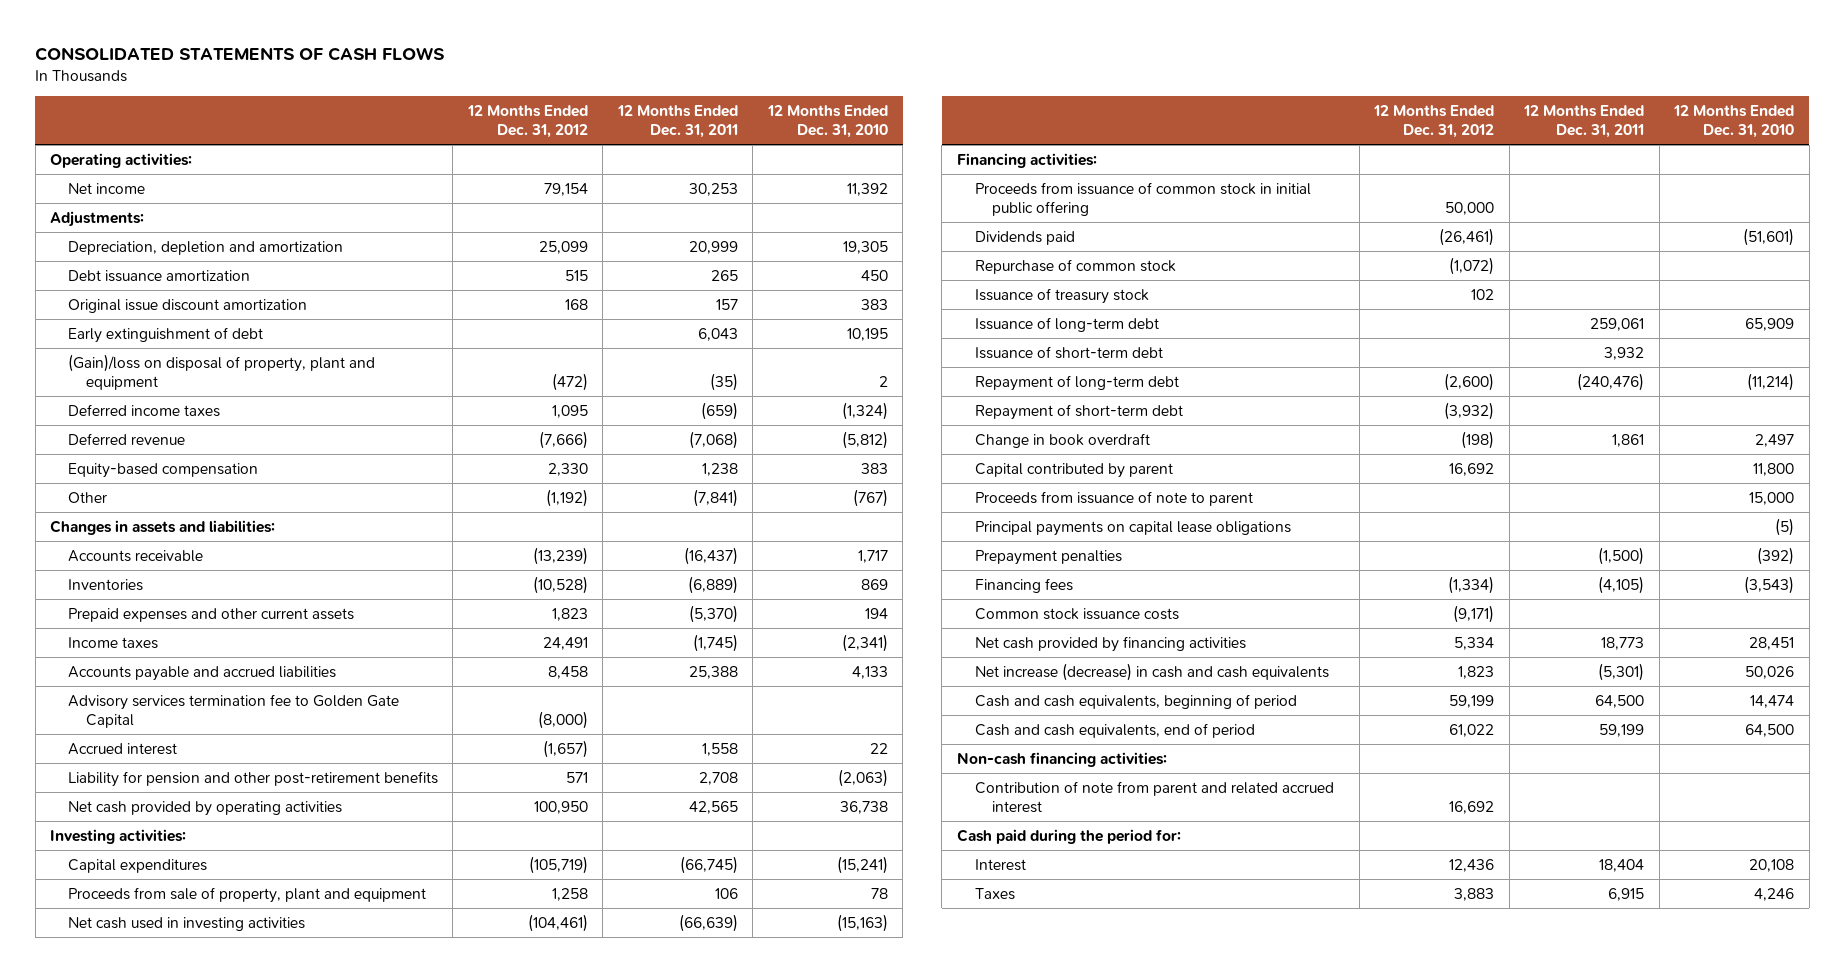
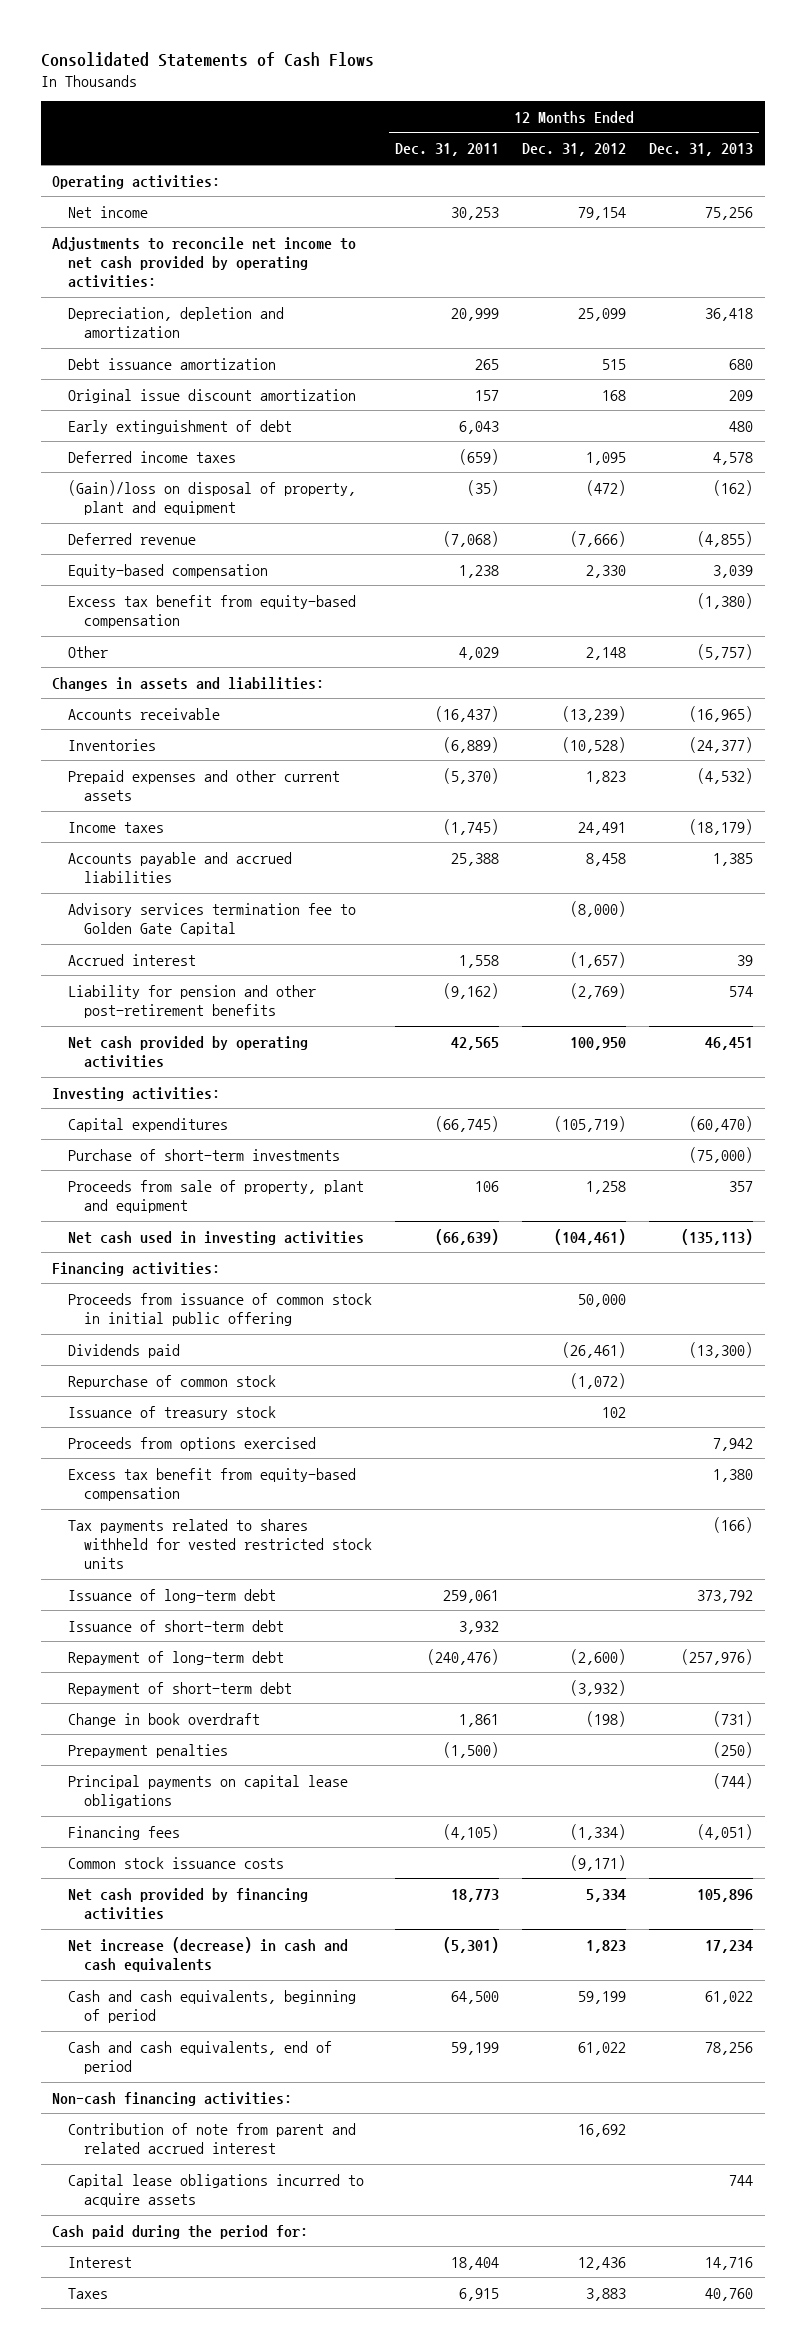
[35,46,446,61] CONSOLIDATED STATEMENTS OF CASH FLOWS -> [40,51,374,67] Consolidated Statements of Cash Flows
[766,104,888,139] 12 Months Ended Dec. 31, 2010 -> none
none -> [649,143,754,157] Dec. 31, 2013
[50,210,145,227] Adjustments: -> none
none -> [52,236,357,288] Adjustments to reconcile net income to net cash provided by operating activities:
[68,353,376,391] (Gain)/loss on disposal of property, plant and equipment -> [68,479,357,515] (Gain)/loss on disposal of property, plant and equipment
none -> [68,594,357,628] Excess tax benefit from equity-based compensation
[545,488,588,507] (1,192) -> [586,646,627,660] 2,148
[692,488,738,507] (7,841) -> [459,646,500,660] 4,029
[565,771,588,783] 571 -> [570,982,627,999] (2,769)
[698,771,738,785] 2,708 -> [443,982,500,999] (9,162)
none -> [68,1148,341,1161] Purchase of short-term investments
none -> [68,1436,317,1451] Proceeds from options exercised
none -> [68,1467,357,1501] Excess tax benefit from equity-based compensation
none -> [68,1518,372,1569] Tax payments related to shares withheld for vested restricted stock units
[974,462,1173,478] Capital contributed by parent -> none
[974,490,1253,506] Proceeds from issuance of note to parent -> none
[974,520,1291,536] Principal payments on capital lease obligations -> [68,1774,349,1808] Principal payments on capital lease obligations
none -> [68,2173,365,2207] Capital lease obligations incurred to acquire assets

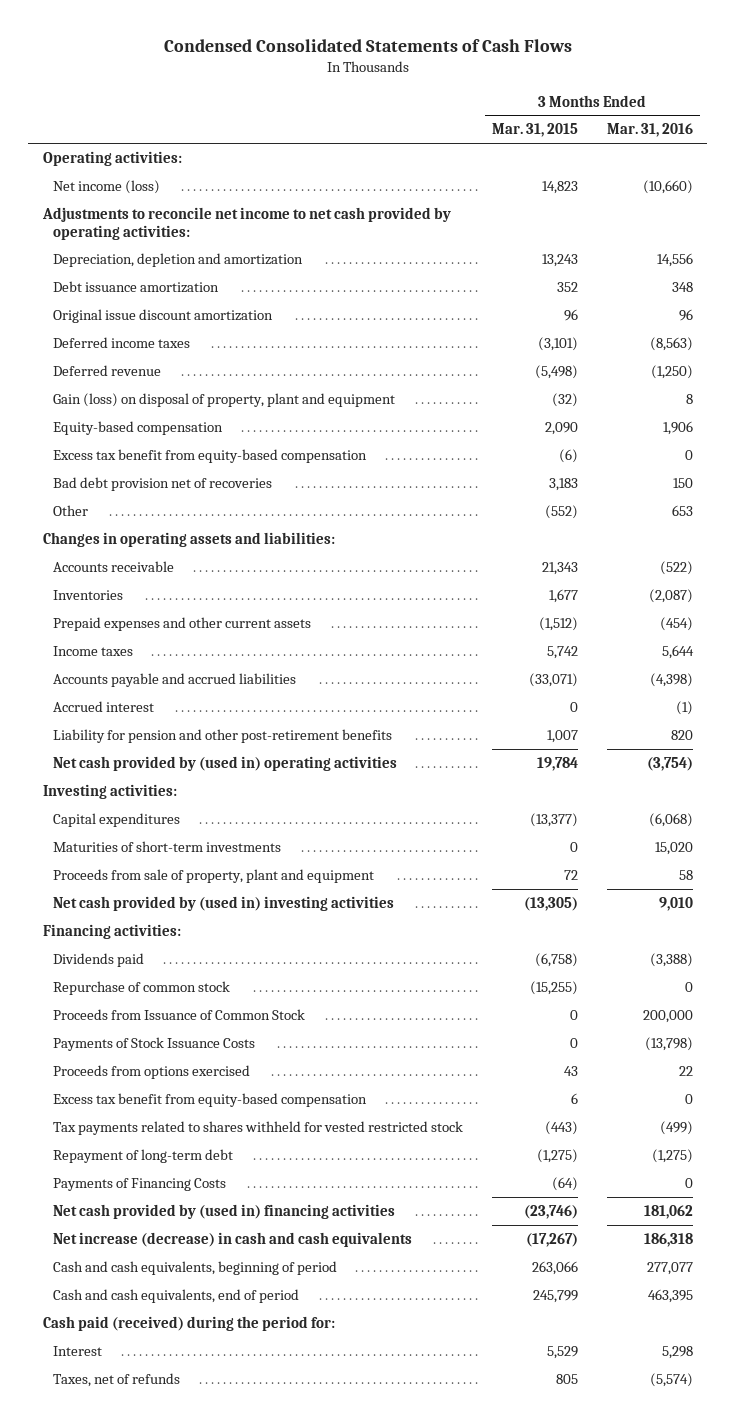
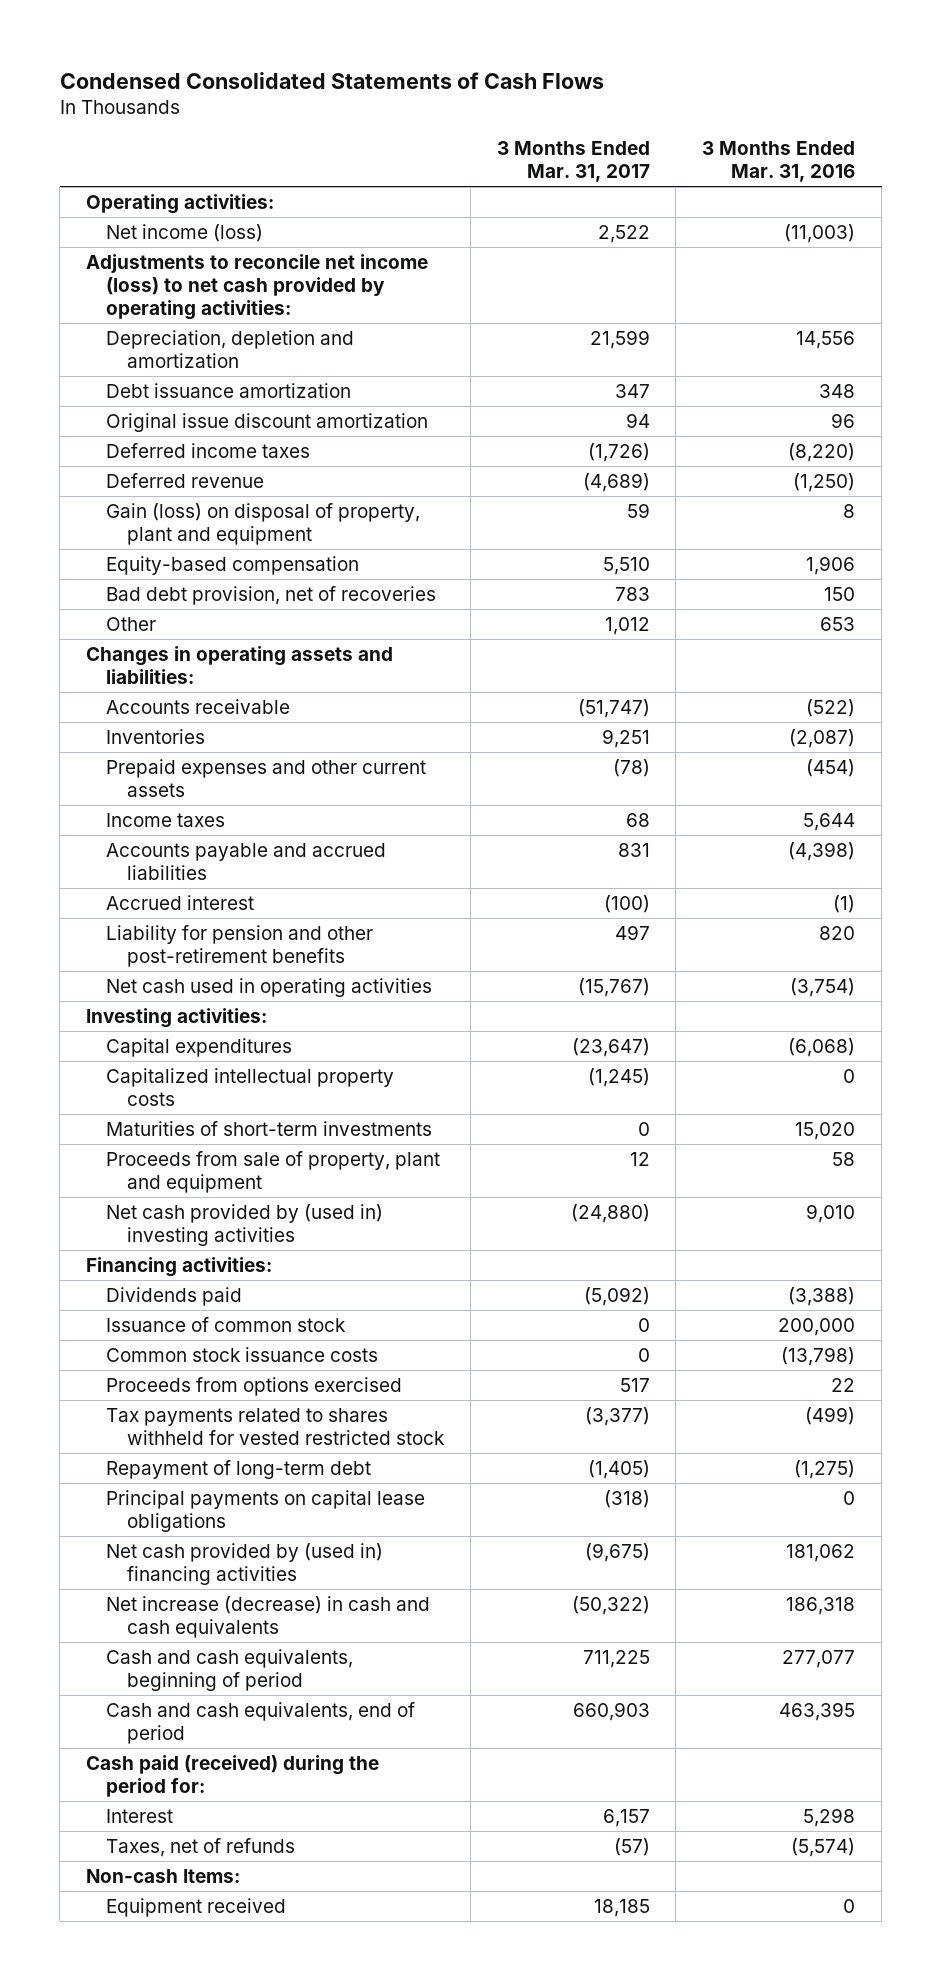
[491,123,578,138] Mar. 31, 2015 -> none
none -> [496,141,650,183] 3 Months Ended Mar. 31, 2017
[642,180,693,195] (10,660) -> [784,223,856,243] (11,003)
[41,207,451,240] Adjustments to reconcile net income to net cash provided by operating activities: -> [86,253,429,321] Adjustments to reconcile net income (loss) to net cash provided by operating activities:
[649,337,693,352] (8,563) -> [788,442,856,462] (8,220)
[53,449,368,464] Excess tax benefit from equity-based compensation -> none
[53,477,273,492] Bad debt provision net of recoveries -> [106,585,437,605] Bad debt provision, net of recoveries
[53,756,398,772] Net cash provided by (used in) operating activities -> [106,977,433,997] Net cash used in operating activities
none -> [106,1067,395,1106] Capitalized intellectual property costs
[53,981,231,996] Repurchase of common stock -> none
[53,1009,306,1021] Proceeds from Issuance of Common Stock -> [106,1316,347,1332] Issuance of common stock
[53,1037,256,1052] Payments of Stock Issuance Costs -> [106,1346,379,1362] Common stock issuance costs
[53,1093,368,1108] Excess tax benefit from equity-based compensation -> none
[53,1178,227,1192] Payments of Financing Costs -> none
none -> [106,1489,426,1532] Principal payments on capital lease obligations
none -> [86,1868,241,1883] Non-cash Items:
none -> [106,1897,287,1917] Equipment received

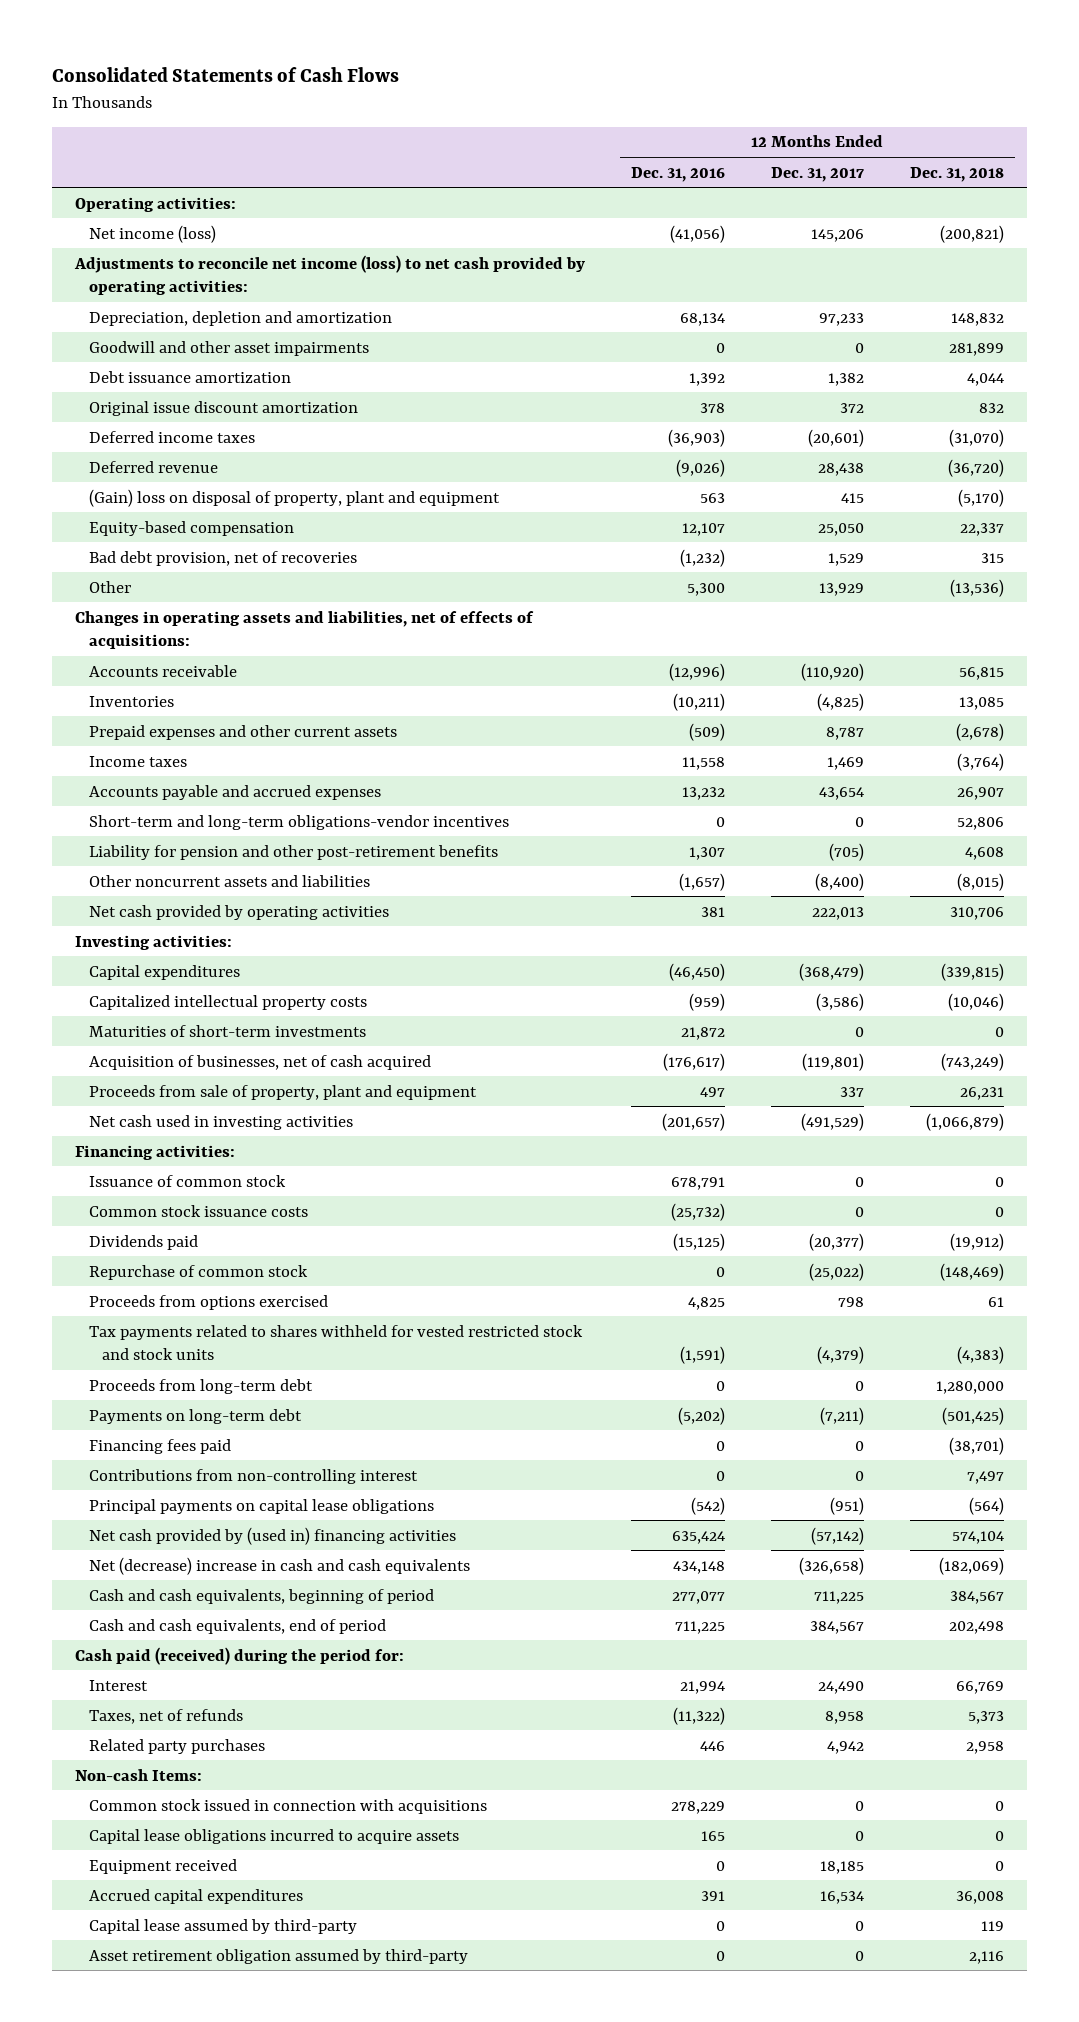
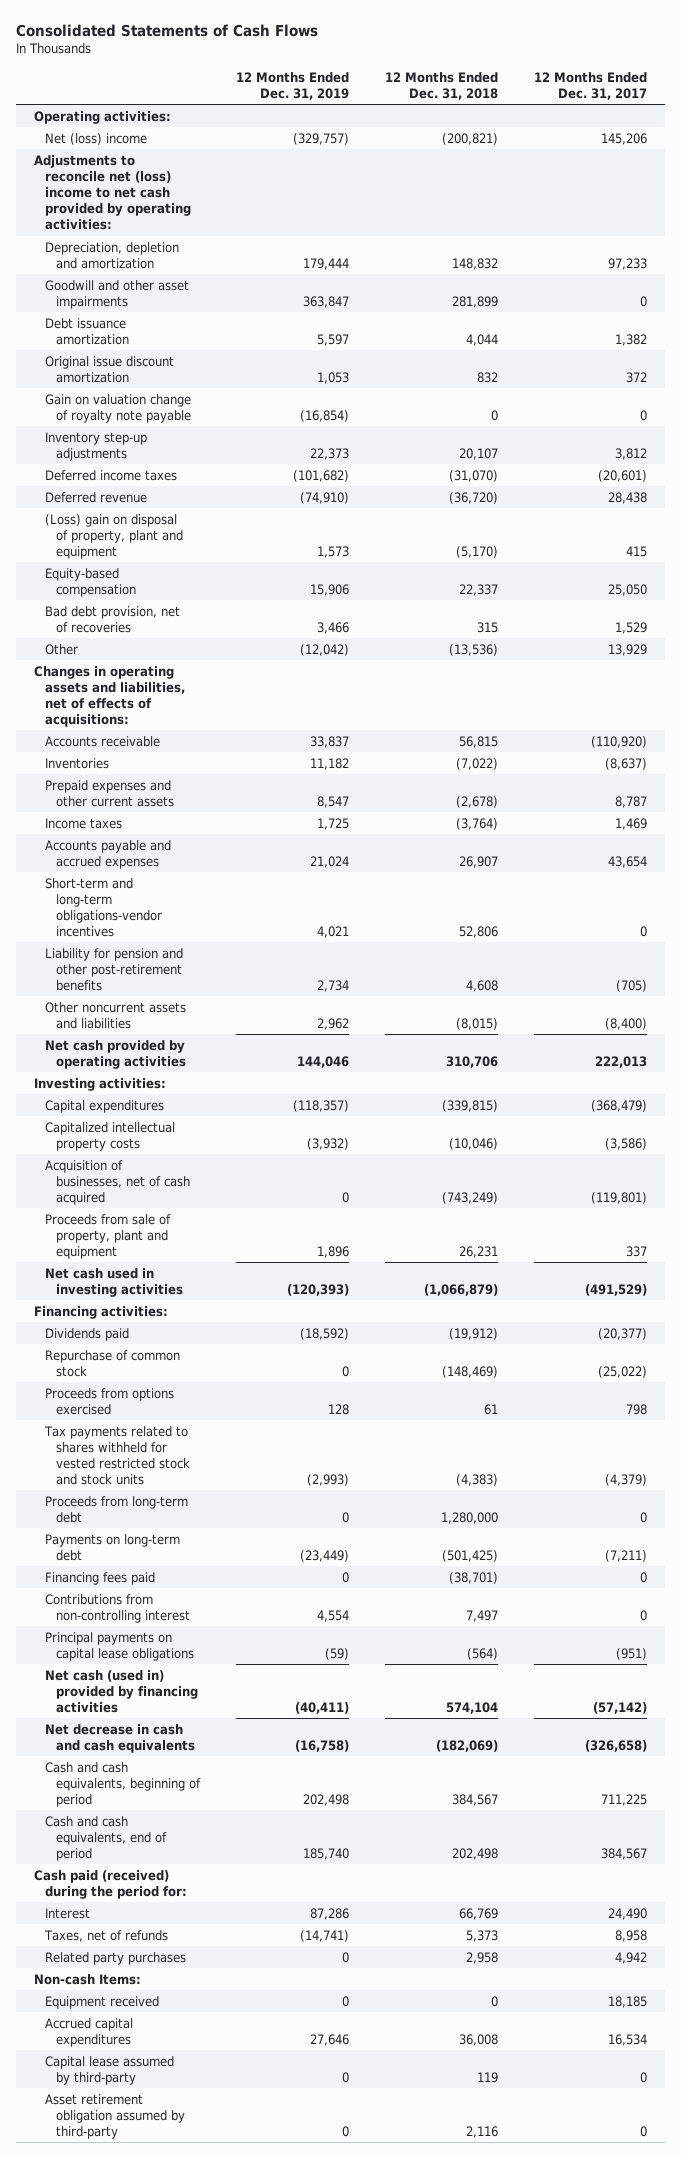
[630,166,725,182] Dec. 31, 2016 -> none
none -> [236,71,350,101] 12 Months Ended Dec. 31, 2019
[88,224,216,243] Net income (loss) -> [45,132,148,145] Net (loss) income
[74,254,586,295] Adjustments to reconcile net income (loss) to net cash provided by operating activities: -> [33,154,192,231] Adjustments to reconcile net (loss) income to net cash provided by operating activities:
none -> [45,393,192,423] Gain on valuation change of royalty note payable
none -> [45,431,148,461] Inventory step-up adjustments
[88,488,500,507] (Gain) loss on disposal of property, plant and equipment -> [45,513,184,560] (Loss) gain on disposal of property, plant and equipment
[816,692,864,711] (4,825) -> [605,757,648,770] (8,637)
[958,696,1004,710] 13,085 -> [456,757,499,770] (7,022)
[88,1024,366,1037] Maturities of short-term investments -> none
[88,1174,286,1187] Issuance of common stock -> none
[88,1204,308,1217] Common stock issuance costs -> none
[88,1526,456,1545] Net cash provided by (used in) financing activities -> [45,1669,199,1714] Net cash (used in) provided by financing activities
[88,1556,470,1575] Net (decrease) increase in cash and cash equivalents -> [45,1723,196,1753] Net decrease in cash and cash equivalents
[88,1798,487,1814] Common stock issued in connection with acquisitions -> none
[88,1828,459,1844] Capital lease obligations incurred to acquire assets -> none

